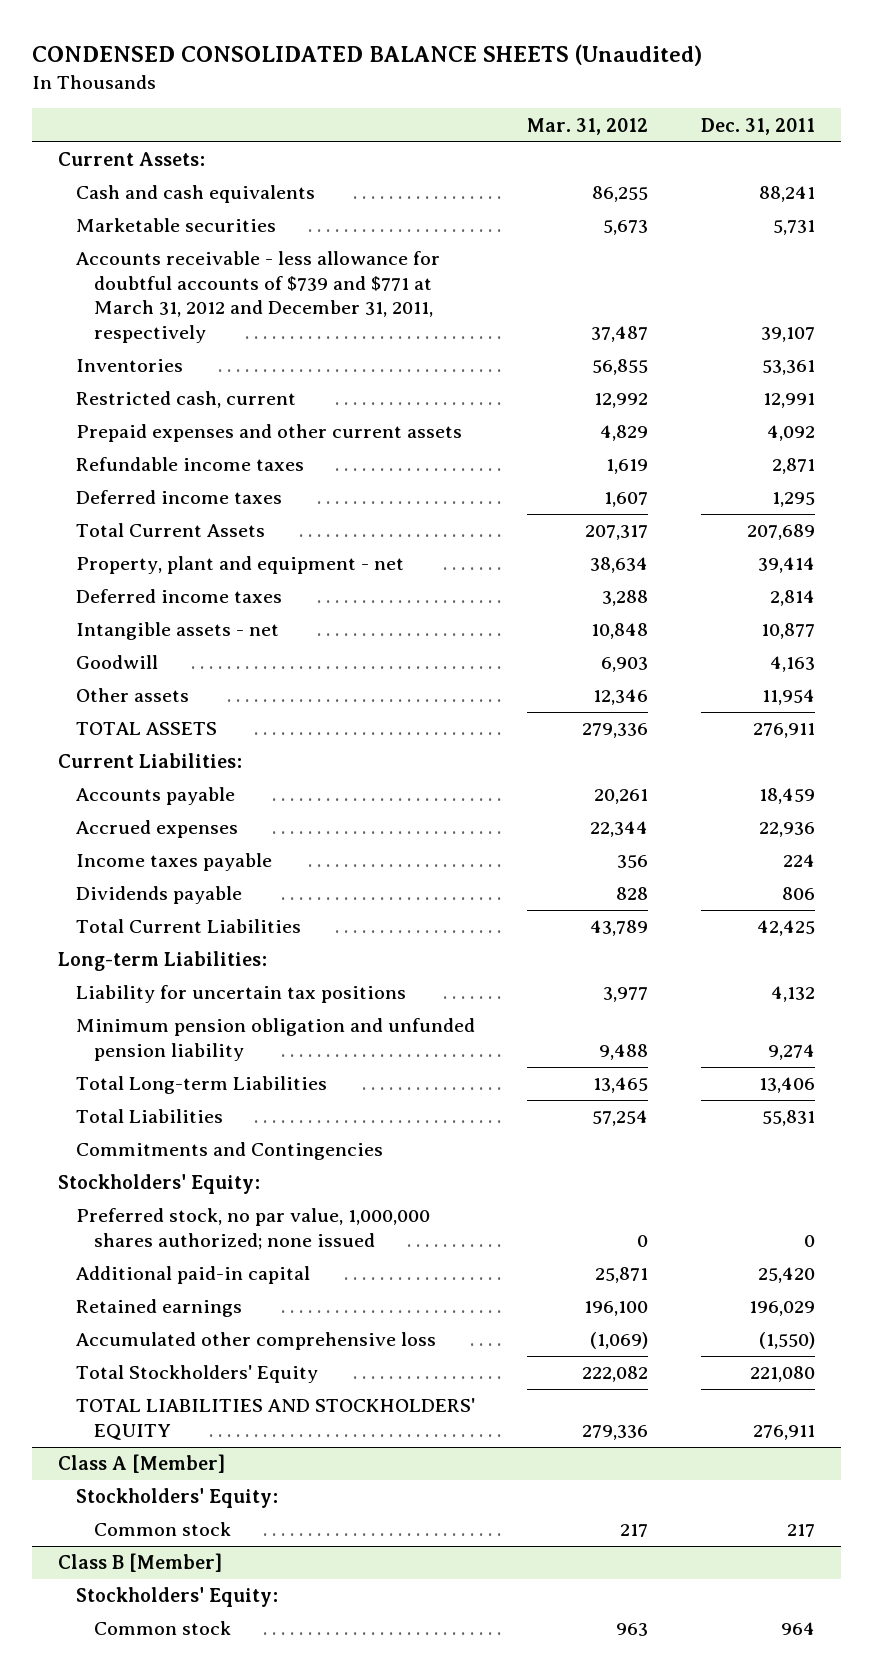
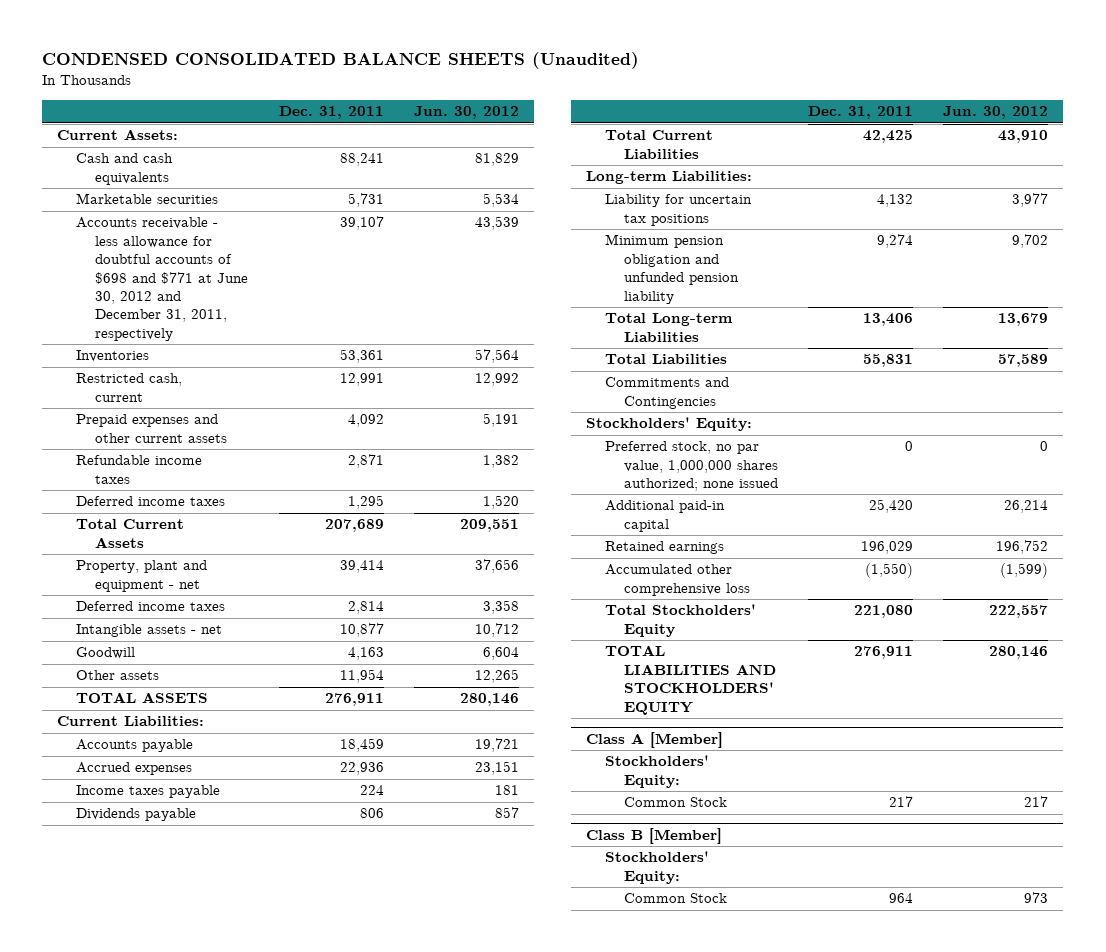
[527,117,649,135] Mar. 31, 2012 -> none
none -> [414,106,520,120] Jun. 30, 2012
[75,251,440,343] Accounts receivable - less allowance for doubtful accounts of $739 and $771 at March 31, 2012 and December 31, 2011, respectively -> [75,217,248,341] Accounts receivable - less allowance for doubtful accounts of $698 and $771 at June 30, 2012 and December 31, 2011, respectively
[93,1522,231,1537] Common stock -> [623,797,727,808] Common Stock
[93,1621,231,1636] Common stock -> [623,893,727,904] Common Stock

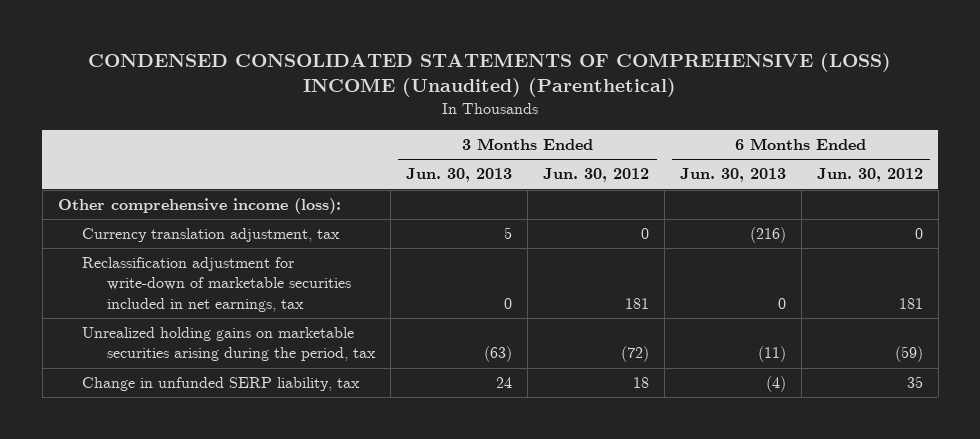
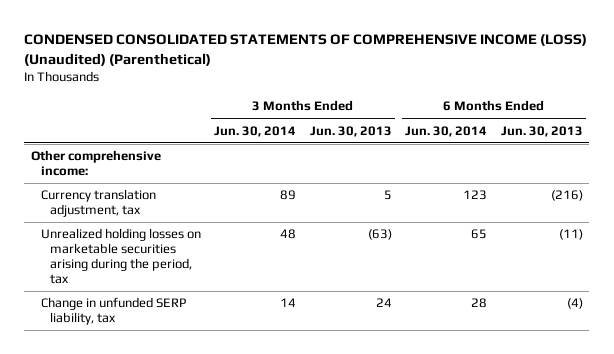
[88,53,892,97] CONDENSED CONSOLIDATED STATEMENTS OF COMPREHENSIVE (LOSS) INCOME (Unaudited) (Parenthetical) -> [24,34,588,66] CONDENSED CONSOLIDATED STATEMENTS OF COMPREHENSIVE INCOME (LOSS) (Unaudited) (Parenthetical)
[542,168,649,183] Jun. 30, 2012 -> none
[816,168,923,183] Jun. 30, 2012 -> none
none -> [214,125,297,137] Jun. 30, 2014
none -> [405,125,488,137] Jun. 30, 2014
[57,198,341,215] Other comprehensive income (loss): -> [30,150,161,177] Other comprehensive income:
[82,257,352,312] Reclassification adjustment for write-down of marketable securities included in net earnings, tax -> none
[82,327,377,362] Unrealized holding gains on marketable securities arising during the period, tax -> [40,228,201,284] Unrealized holding losses on marketable securities arising during the period, tax

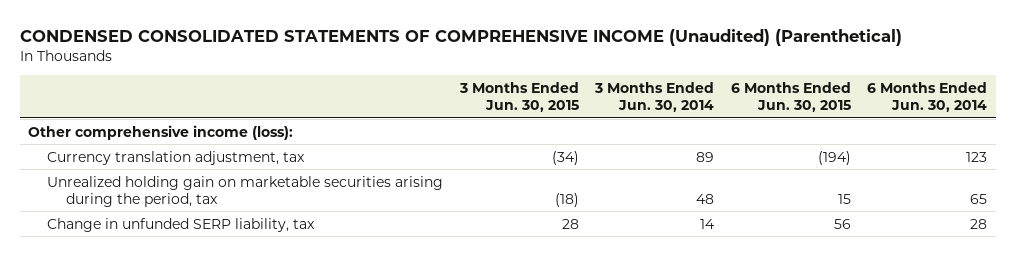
[24,34,588,66] CONDENSED CONSOLIDATED STATEMENTS OF COMPREHENSIVE INCOME (LOSS) (Unaudited) (Parenthetical) -> [20,29,903,47] CONDENSED CONSOLIDATED STATEMENTS OF COMPREHENSIVE INCOME (Unaudited) (Parenthetical)
[309,125,392,137] Jun. 30, 2013 -> none
[500,125,583,137] Jun. 30, 2013 -> none
none -> [458,81,579,113] 3 Months Ended Jun. 30, 2015
none -> [730,81,851,113] 6 Months Ended Jun. 30, 2015
[30,150,161,177] Other comprehensive income: -> [28,124,294,140] Other comprehensive income (loss):
[40,228,201,284] Unrealized holding losses on marketable securities arising during the period, tax -> [47,175,444,207] Unrealized holding gain on marketable securities arising during the period, tax

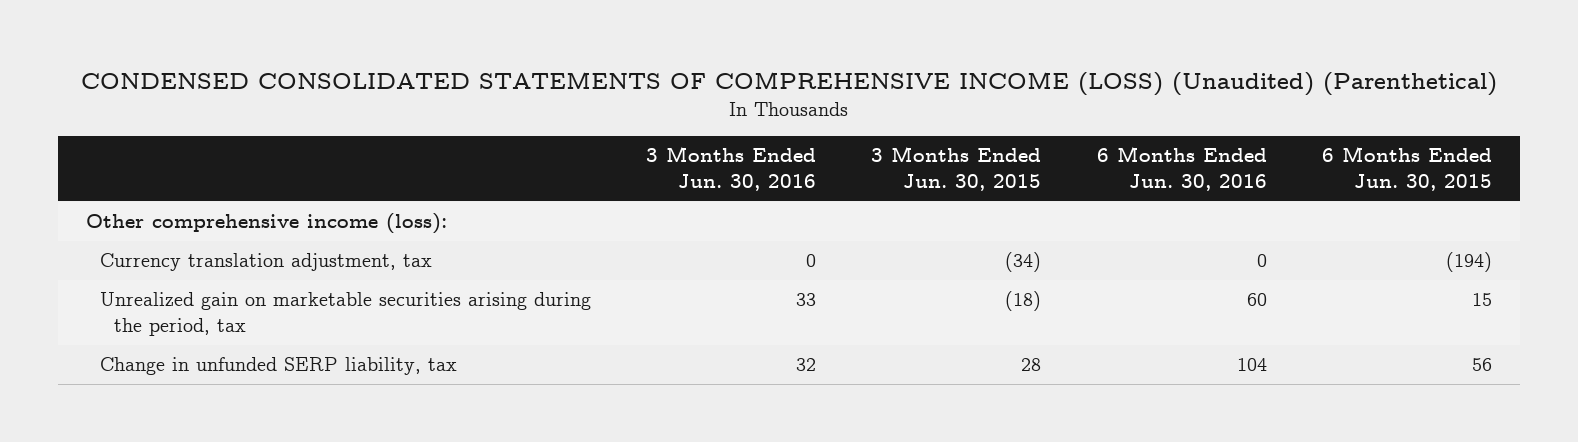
[20,29,903,47] CONDENSED CONSOLIDATED STATEMENTS OF COMPREHENSIVE INCOME (Unaudited) (Parenthetical) -> [80,71,1497,96] CONDENSED CONSOLIDATED STATEMENTS OF COMPREHENSIVE INCOME (LOSS) (Unaudited) (Parenthetical)
[594,81,715,113] 3 Months Ended Jun. 30, 2014 -> none
[867,81,988,113] 6 Months Ended Jun. 30, 2014 -> none
none -> [646,146,817,192] 3 Months Ended Jun. 30, 2016
none -> [1096,146,1267,192] 6 Months Ended Jun. 30, 2016
[47,175,444,207] Unrealized holding gain on marketable securities arising during the period, tax -> [99,292,591,337] Unrealized gain on marketable securities arising during the period, tax

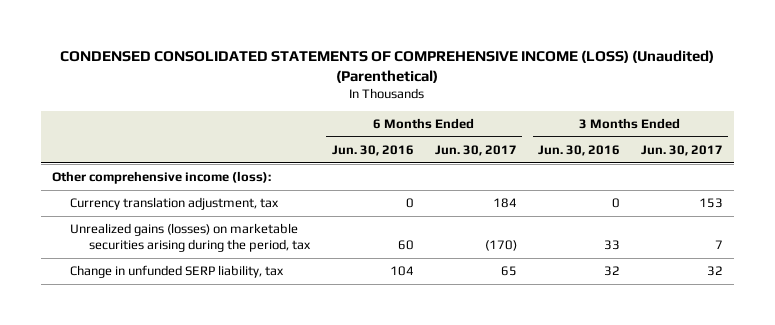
[871,146,1042,192] 3 Months Ended Jun. 30, 2015 -> none
[1321,146,1492,192] 6 Months Ended Jun. 30, 2015 -> none
none -> [434,145,517,157] Jun. 30, 2017
none -> [641,145,724,157] Jun. 30, 2017
[99,292,591,337] Unrealized gain on marketable securities arising during the period, tax -> [70,223,312,253] Unrealized gains (losses) on marketable securities arising during the period, tax

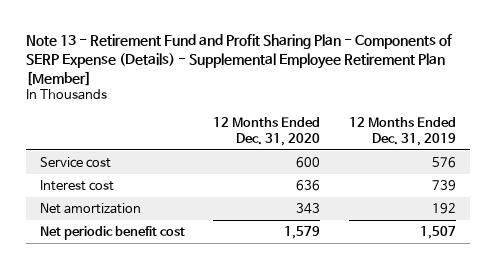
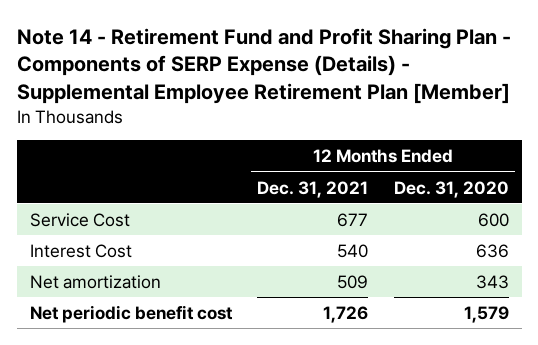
[25,33,453,86] Note 13 - Retirement Fund and Profit Sharing Plan - Components of SERP Expense (Details) - Supplemental Employee Retirement Plan [Member] -> [16,28,511,104] Note 14 - Retirement Fund and Profit Sharing Plan - Components of SERP Expense (Details) - Supplemental Employee Retirement Plan [Member]
[348,117,456,146] 12 Months Ended Dec. 31, 2019 -> none
none -> [257,180,369,198] Dec. 31, 2021
[39,156,111,168] Service cost -> [29,212,130,227] Service Cost
[39,179,114,191] Interest cost -> [29,243,132,258] Interest Cost

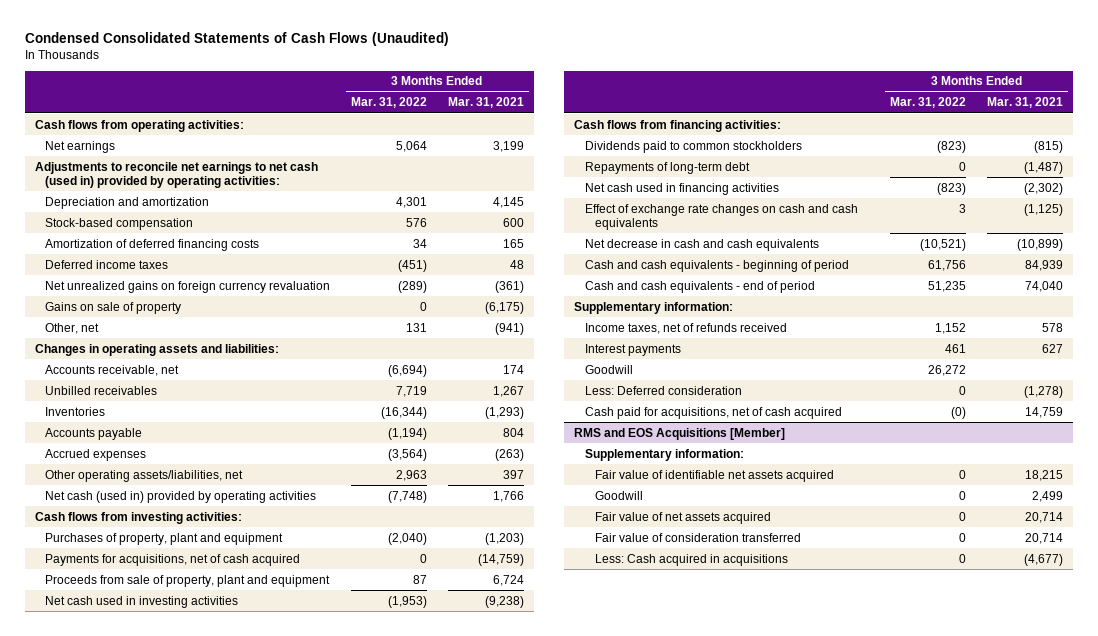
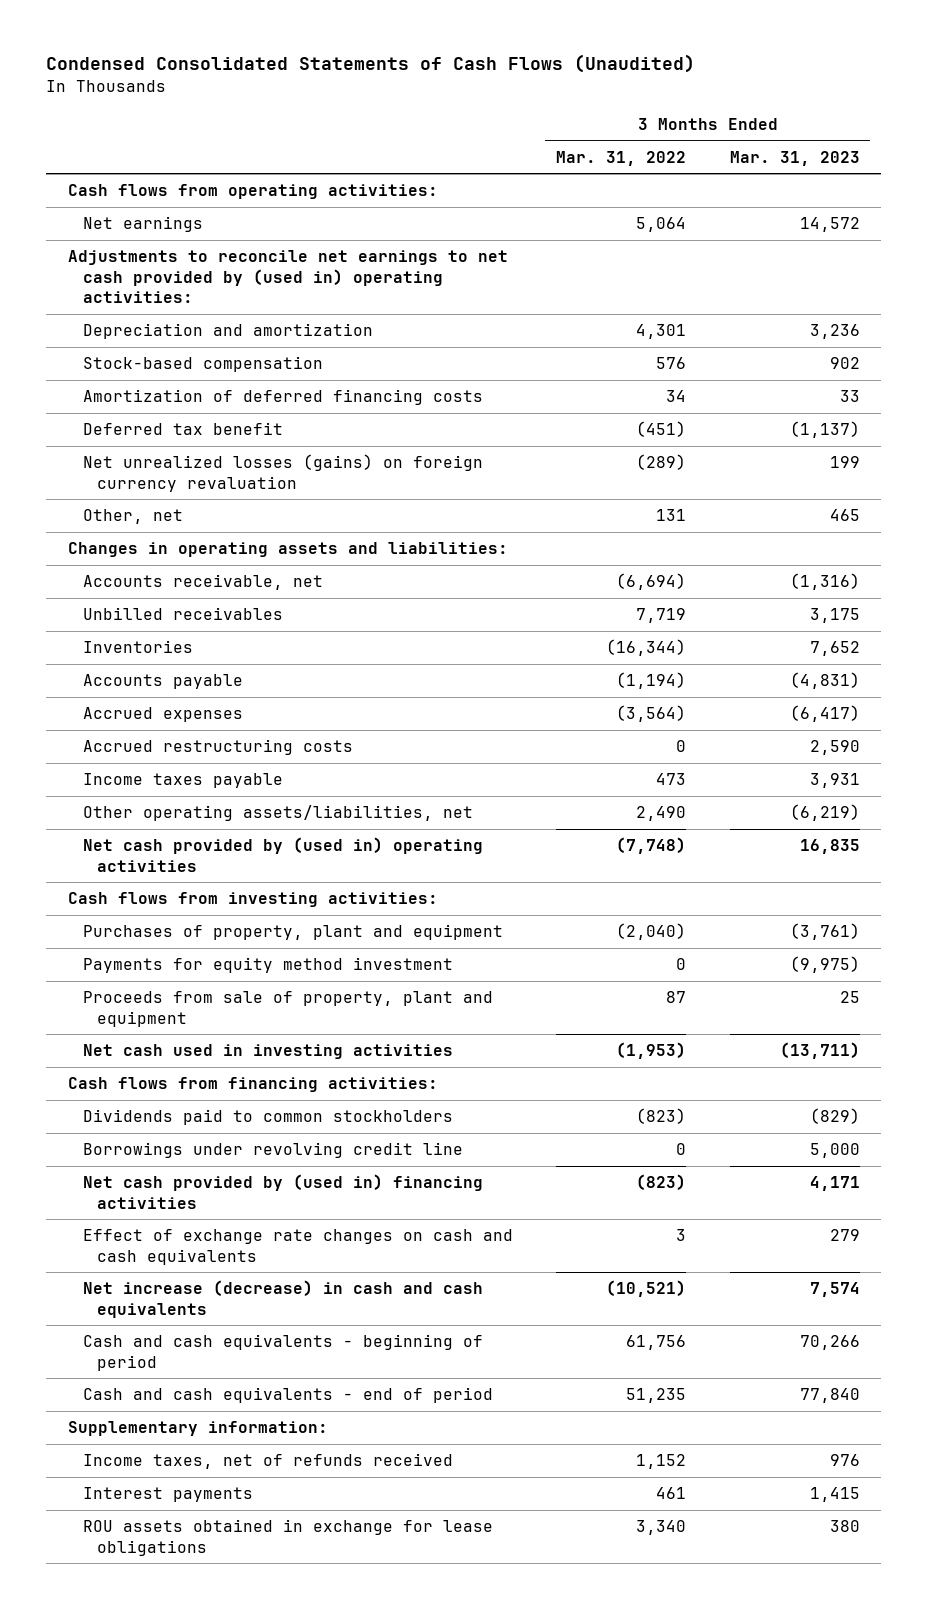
[447,97,524,109] Mar. 31, 2021 -> none
none -> [729,150,860,166] Mar. 31, 2023
[34,161,318,188] Adjustments to reconcile net earnings to net cash (used in) provided by operating activities: -> [67,250,508,304] Adjustments to reconcile net earnings to net cash provided by (used in) operating activities:
[45,301,182,314] Gains on sale of property -> none
[45,259,169,269] Deferred income taxes -> [82,422,283,436] Deferred tax benefit
[45,280,331,293] Net unrealized gains on foreign currency revaluation -> [82,454,483,492] Net unrealized losses (gains) on foreign currency revaluation
none -> [82,739,353,756] Accrued restructuring costs
none -> [82,773,283,789] Income taxes payable
[396,469,428,481] 2,963 -> [636,806,687,822] 2,490
[45,490,317,503] Net cash (used in) provided by operating activities -> [82,837,483,872] Net cash provided by (used in) operating activities
[45,553,301,566] Payments for acquisitions, net of cash acquired -> none
none -> [82,957,453,974] Payments for equity method investment
[584,161,750,174] Repayments of long-term debt -> none
none -> [82,1142,463,1159] Borrowings under revolving credit line
[584,182,779,195] Net cash used in financing activities -> [82,1174,483,1209] Net cash provided by (used in) financing activities
[584,238,819,251] Net decrease in cash and cash equivalents -> [82,1280,483,1318] Net increase (decrease) in cash and cash equivalents
[584,364,633,374] Goodwill -> none
[584,385,742,395] Less: Deferred consideration -> none
[584,406,842,419] Cash paid for acquisitions, net of cash acquired -> none
[574,427,786,440] RMS and EOS Acquisitions [Member] -> none
[584,448,744,461] Supplementary information: -> none
[594,469,834,482] Fair value of identifiable net assets acquired -> none
[594,490,643,500] Goodwill -> none
[594,511,771,524] Fair value of net assets acquired -> none
[594,532,801,542] Fair value of consideration transferred -> none
[594,553,788,566] Less: Cash acquired in acquisitions -> none
none -> [82,1519,493,1556] ROU assets obtained in exchange for lease obligations

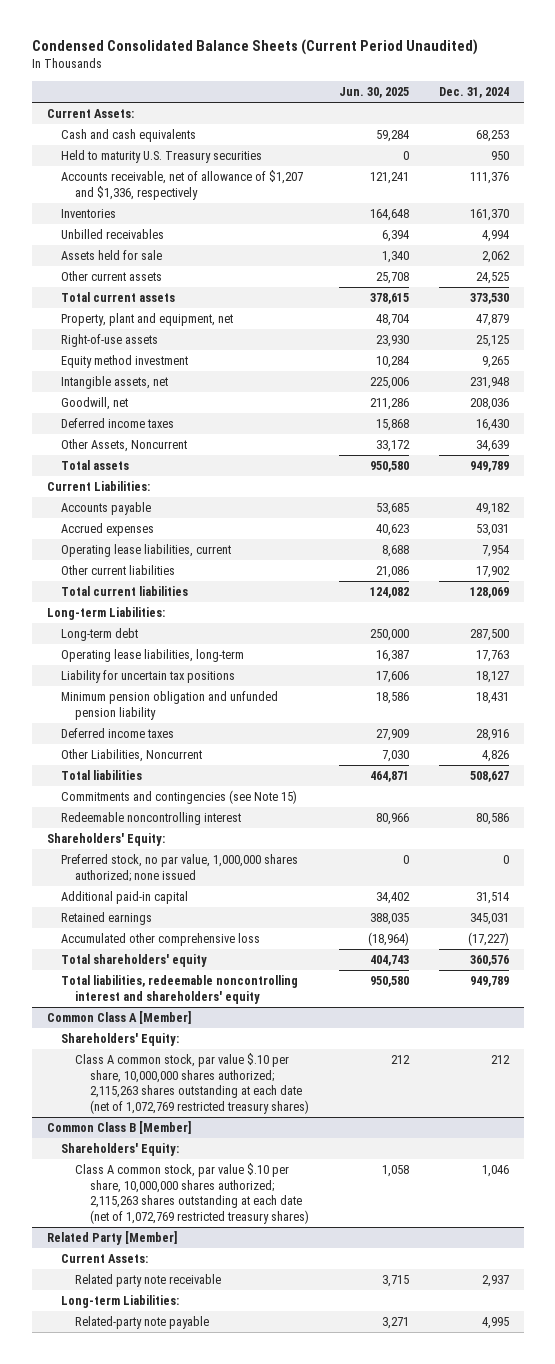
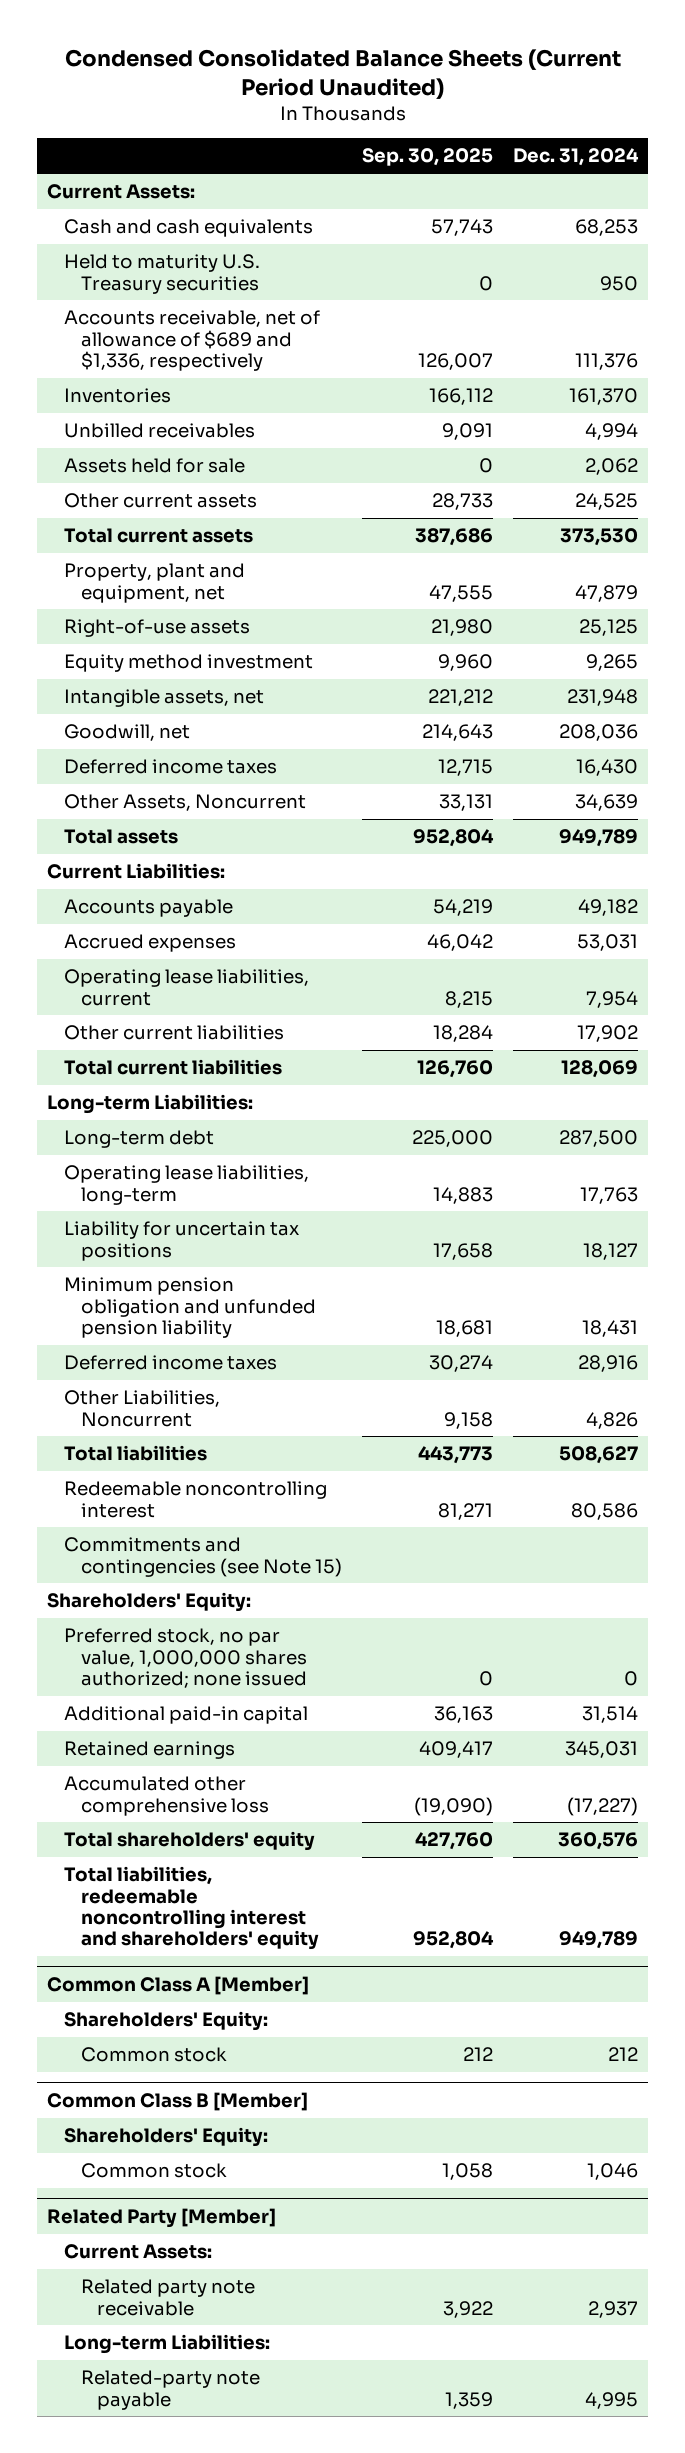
[338,86,409,98] Jun. 30, 2025 -> none
none -> [361,148,493,167] Sep. 30, 2025
[61,170,304,200] Accounts receivable, net of allowance of $1,207 and $1,336, respectively -> [63,310,320,372] Accounts receivable, net of allowance of $689 and $1,336, respectively
[61,790,298,805] Commitments and contingencies (see Note 15) -> [63,1537,342,1577] Commitments and contingencies (see Note 15)
[75,1053,309,1115] Class A common stock, par value $.10 per share, 10,000,000 shares authorized; 2,115,263 shares outstanding at each date (net of 1,072,769 restricted treasury shares) -> [80,2047,227,2063] Common stock
[75,1163,309,1225] Class A common stock, par value $.10 per share, 10,000,000 shares authorized; 2,115,263 shares outstanding at each date (net of 1,072,769 restricted treasury shares) -> [80,2163,227,2179] Common stock

